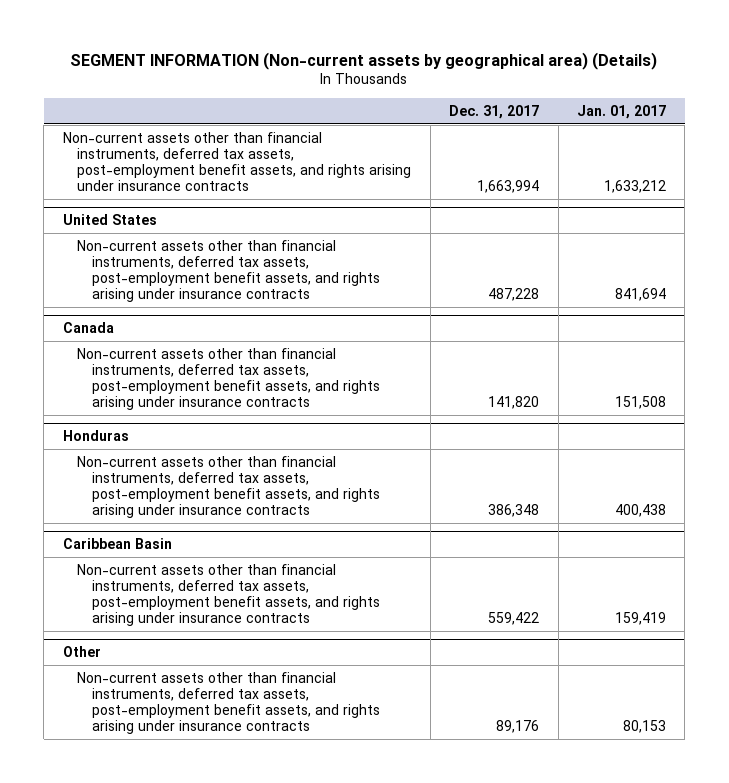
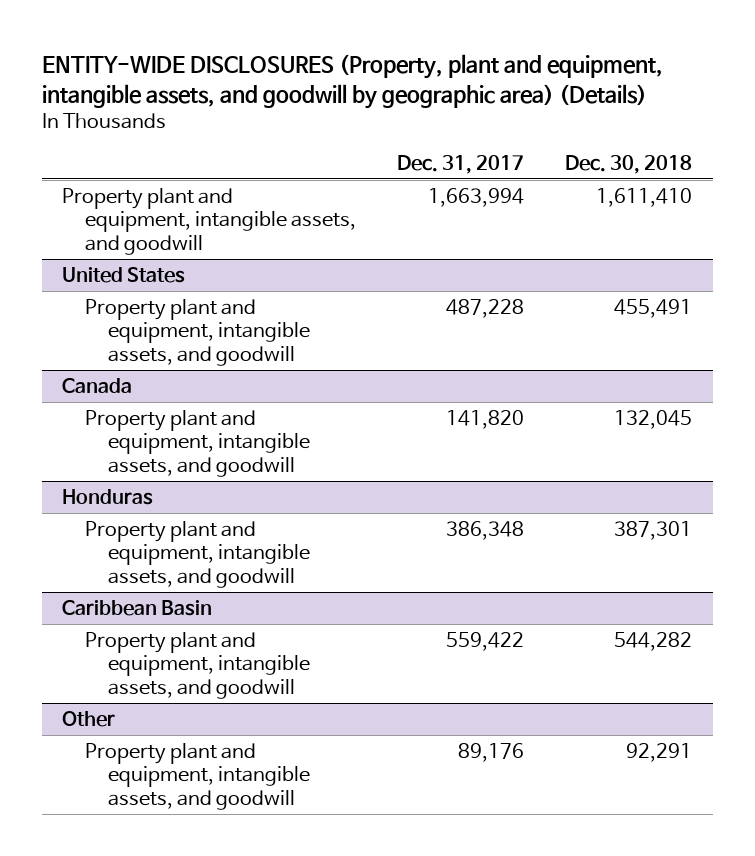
[70,51,658,70] SEGMENT INFORMATION (Non-current assets by geographical area) (Details) -> [41,53,663,109] ENTITY-WIDE DISCLOSURES (Property, plant and equipment, intangible assets, and goodwill by geographic area) (Details)
[577,105,667,120] Jan. 01, 2017 -> none
none -> [565,154,693,174] Dec. 30, 2018
[62,131,412,192] Non-current assets other than financial instruments, deferred tax assets, post-employment benefit assets, and rights arising under insurance contracts -> [62,187,357,255] Property plant and equipment, intangible assets, and goodwill
[77,239,380,303] Non-current assets other than financial instruments, deferred tax assets, post-employment benefit assets, and rights arising under insurance contracts -> [85,298,311,366] Property plant and equipment, intangible assets, and goodwill
[77,347,380,411] Non-current assets other than financial instruments, deferred tax assets, post-employment benefit assets, and rights arising under insurance contracts -> [85,409,311,477] Property plant and equipment, intangible assets, and goodwill
[77,455,380,519] Non-current assets other than financial instruments, deferred tax assets, post-employment benefit assets, and rights arising under insurance contracts -> [85,520,311,588] Property plant and equipment, intangible assets, and goodwill
[77,563,380,627] Non-current assets other than financial instruments, deferred tax assets, post-employment benefit assets, and rights arising under insurance contracts -> [85,631,311,699] Property plant and equipment, intangible assets, and goodwill
[77,671,380,735] Non-current assets other than financial instruments, deferred tax assets, post-employment benefit assets, and rights arising under insurance contracts -> [85,742,311,810] Property plant and equipment, intangible assets, and goodwill

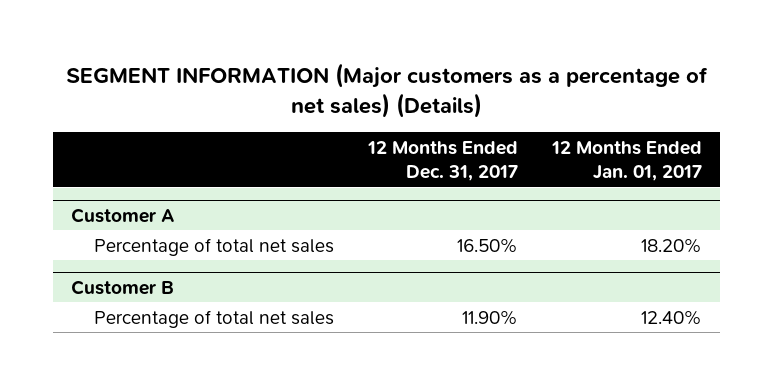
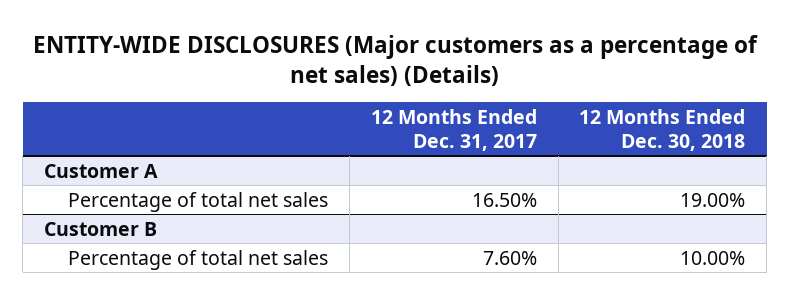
[65,63,708,119] SEGMENT INFORMATION (Major customers as a percentage of net sales) (Details) -> [32,34,758,86] ENTITY-WIDE DISCLOSURES (Major customers as a percentage of net sales) (Details)
[551,140,703,182] 12 Months Ended Jan. 01, 2017 -> none
none -> [579,108,746,151] 12 Months Ended Dec. 30, 2018
[462,309,519,325] 11.90% -> [482,250,537,265] 7.60%

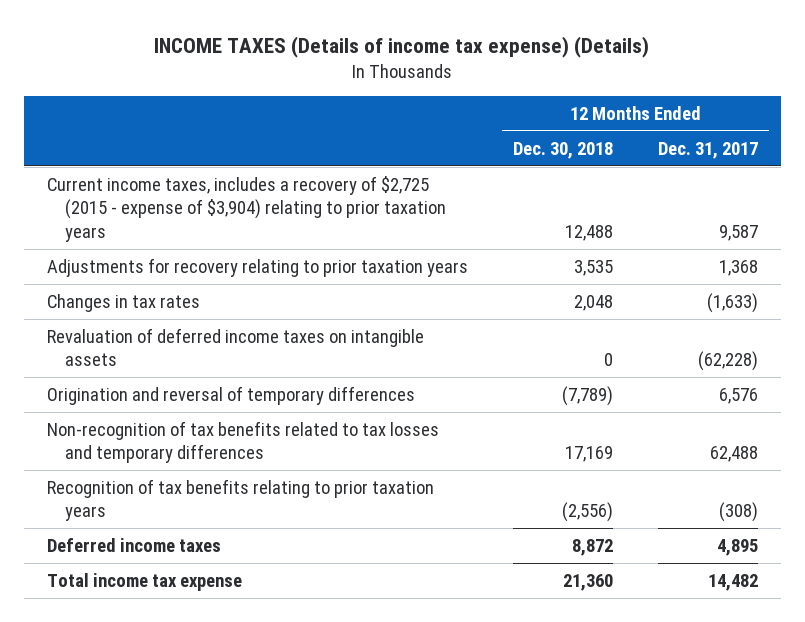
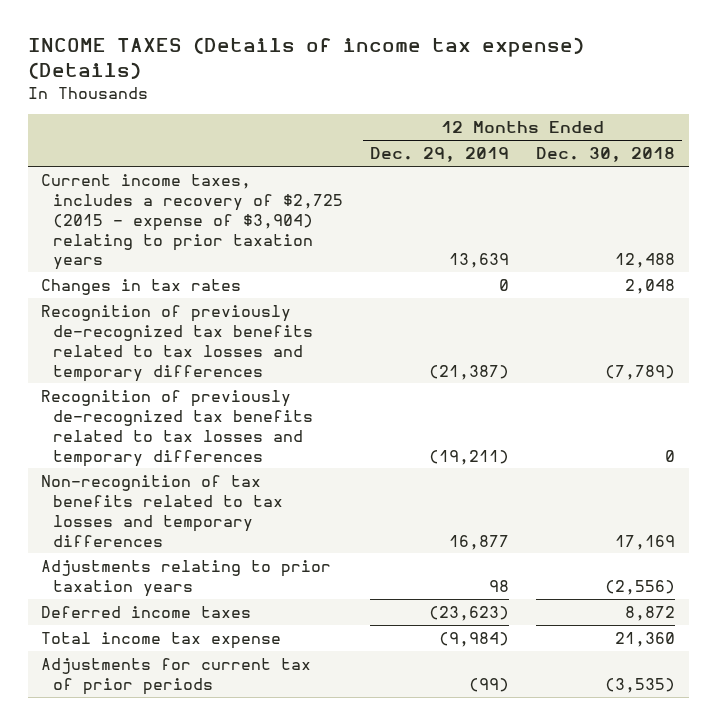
[658,141,759,159] Dec. 31, 2017 -> none
none -> [370,147,510,163] Dec. 29, 2019
[46,257,468,277] Adjustments for recovery relating to prior taxation years -> none
[46,327,424,367] Revaluation of deferred income taxes on intangible assets -> none
[46,385,415,405] Origination and reversal of temporary differences -> [41,304,313,382] Recognition of previously de-recognized tax benefits related to tax losses and temporary differences
none -> [41,389,313,467] Recognition of previously de-recognized tax benefits related to tax losses and temporary differences
[46,478,434,522] Recognition of tax benefits relating to prior taxation years -> [41,559,332,597] Adjustments relating to prior taxation years
none -> [41,657,312,695] Adjustments for current tax of prior periods

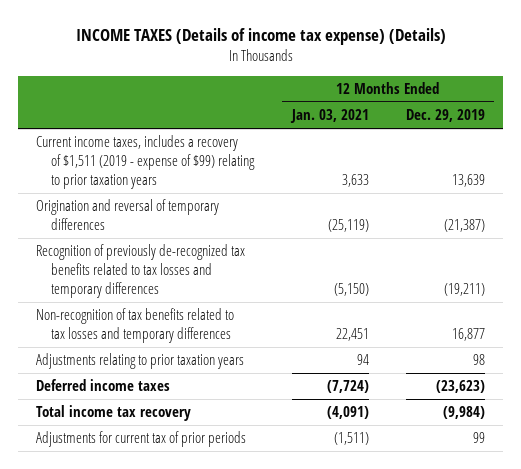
[536,147,676,163] Dec. 30, 2018 -> none
none -> [289,109,369,124] Jan. 03, 2021
[41,278,242,295] Changes in tax rates -> none
[41,173,343,271] Current income taxes, includes a recovery of $2,725 (2015 - expense of $3,904) relating to prior taxation years -> [36,135,256,190] Current income taxes, includes a recovery of $1,511 (2019 - expense of $99) relating to prior taxation years
[41,304,313,382] Recognition of previously de-recognized tax benefits related to tax losses and temporary differences -> [36,199,220,231] Origination and reversal of temporary differences
[41,631,282,649] Total income tax expense -> [36,405,192,422] Total income tax recovery
[469,677,510,692] (99) -> [472,432,485,444] 99

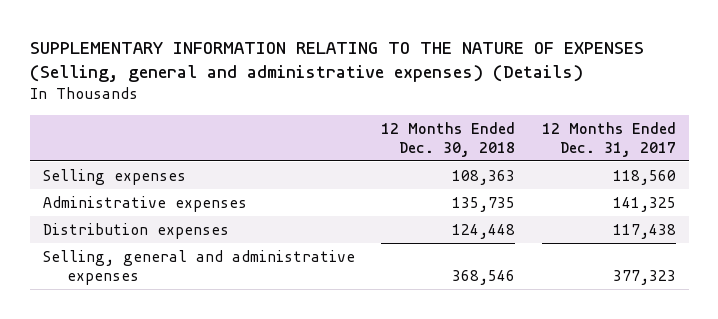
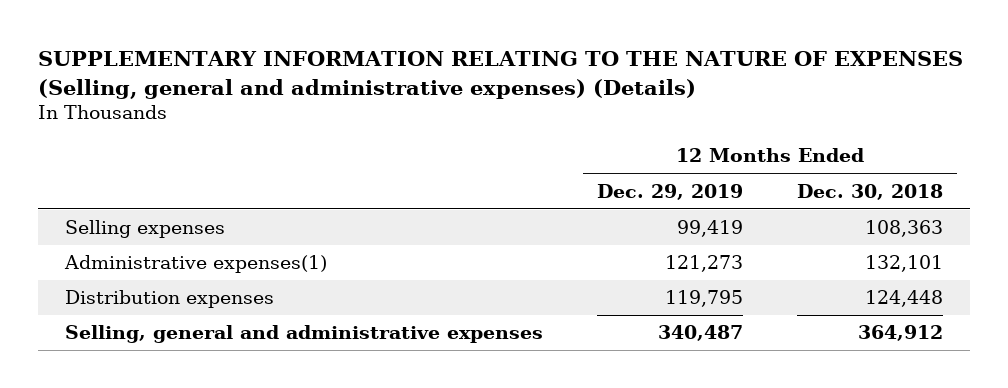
[541,122,676,157] 12 Months Ended Dec. 31, 2017 -> none
none -> [596,183,743,200] Dec. 29, 2019
[42,195,247,212] Administrative expenses -> [63,255,327,274] Administrative expenses(1)
[452,196,516,212] 135,735 -> [865,255,944,273] 132,101
[452,269,516,285] 368,546 -> [858,325,944,342] 364,912

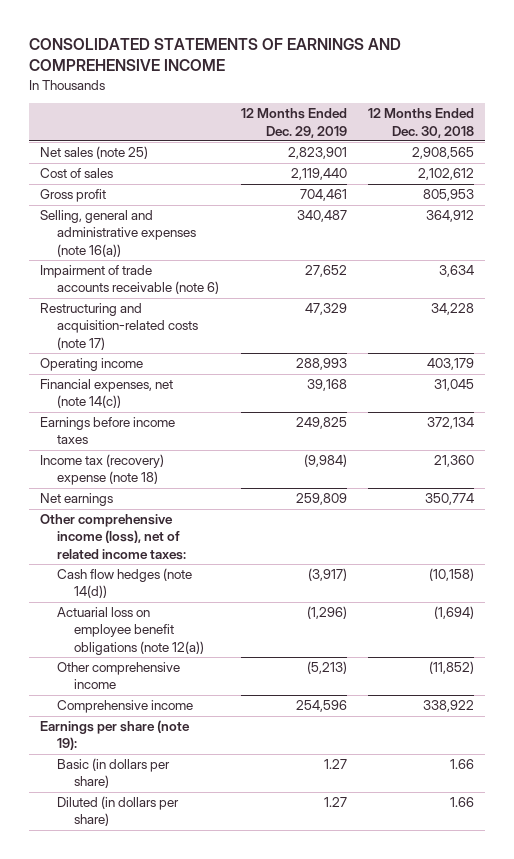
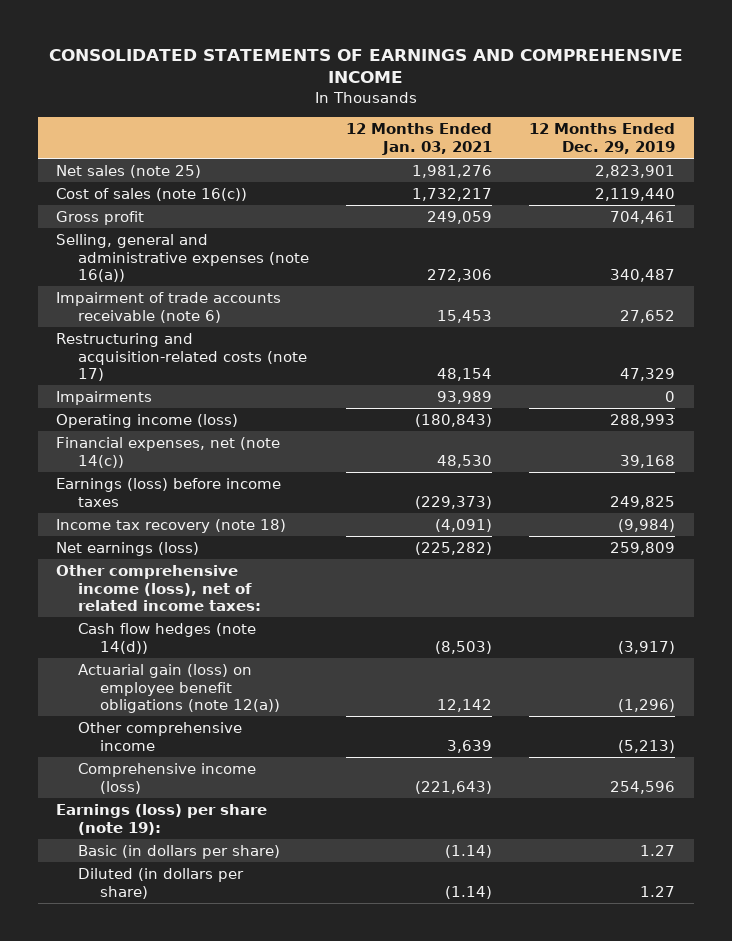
[368,108,475,138] 12 Months Ended Dec. 30, 2018 -> none
none -> [346,123,493,155] 12 Months Ended Jan. 03, 2021
[39,168,113,179] Cost of sales -> [56,187,248,201] Cost of sales (note 16(c))
none -> [56,390,153,405] Impairments
[39,358,143,372] Operating income -> [56,413,239,428] Operating income (loss)
[39,417,175,445] Earnings before income taxes -> [56,477,282,507] Earnings (loss) before income taxes
[39,454,164,486] Income tax (recovery) expense (note 18) -> [56,518,287,533] Income tax recovery (note 18)
[39,493,113,507] Net earnings -> [56,541,200,556] Net earnings (loss)
[57,607,205,655] Actuarial loss on employee benefit obligations (note 12(a)) -> [78,663,281,714] Actuarial gain (loss) on employee benefit obligations (note 12(a))
[57,700,194,714] Comprehensive income -> [78,762,257,794] Comprehensive income (loss)
[39,720,190,751] Earnings per share (note 19): -> [56,803,268,835] Earnings (loss) per share (note 19):

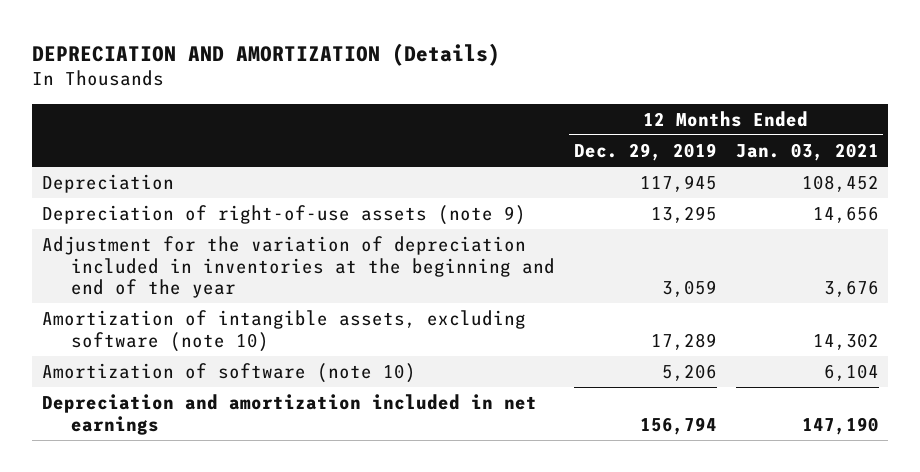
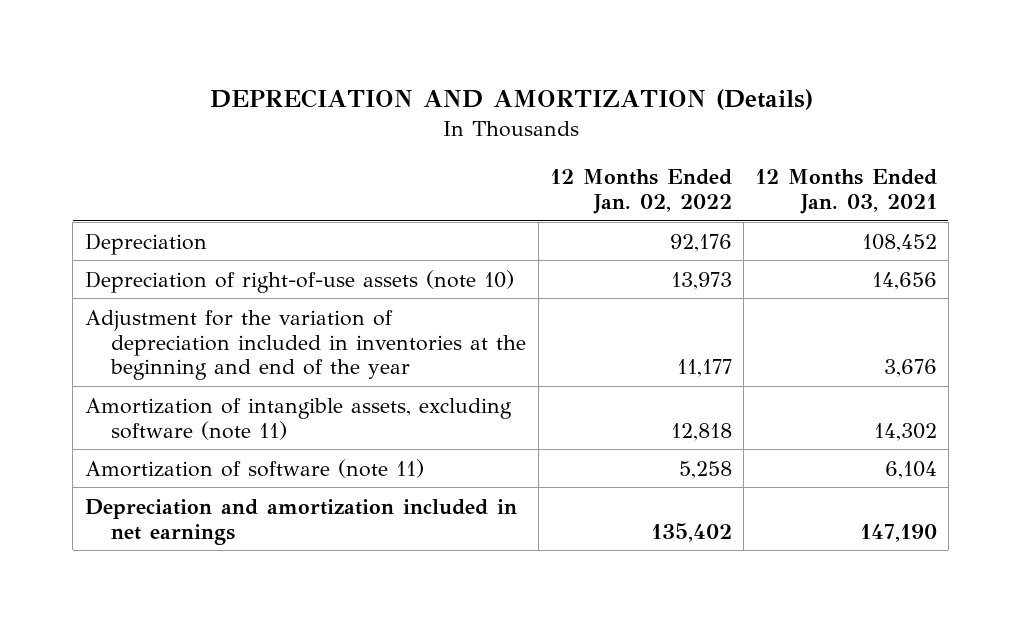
[573,142,717,161] Dec. 29, 2019 -> none
none -> [549,169,732,215] 12 Months Ended Jan. 02, 2022
[41,204,526,225] Depreciation of right-of-use assets (note 9) -> [84,269,514,293] Depreciation of right-of-use assets (note 10)
[41,309,526,352] Amortization of intangible assets, excluding software (note 10) -> [84,397,512,440] Amortization of intangible assets, excluding software (note 11)
[41,362,416,383] Amortization of software (note 10) -> [84,458,424,478] Amortization of software (note 11)

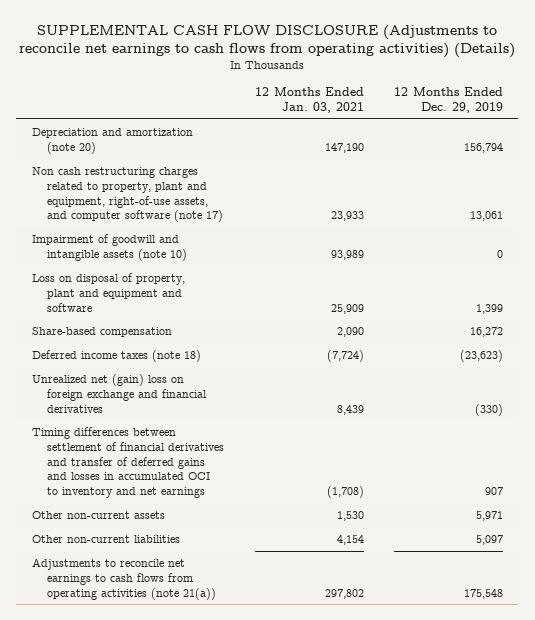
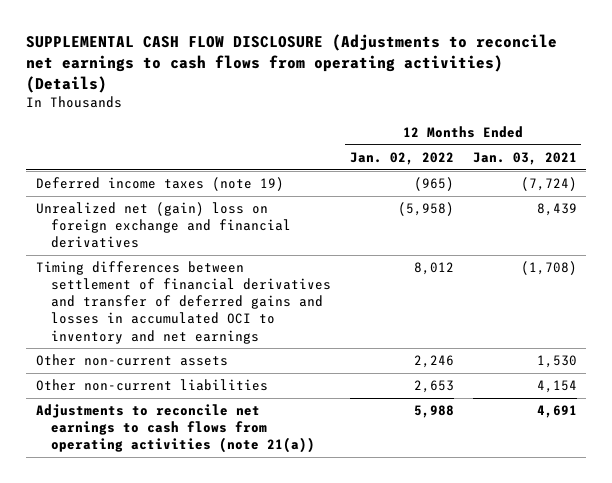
[394,87,504,114] 12 Months Ended Dec. 29, 2019 -> none
none -> [350,152,455,166] Jan. 02, 2022
[31,127,193,154] Depreciation and amortization (note 20) -> none
[31,166,224,223] Non cash restructuring charges related to property, plant and equipment, right-of-use assets, and computer software (note 17) -> none
[31,233,188,261] Impairment of goodwill and intangible assets (note 10) -> none
[31,272,185,312] Loss on disposal of property, plant and equipment and software -> none
[31,326,172,337] Share-based compensation -> none
[31,349,201,362] Deferred income taxes (note 18) -> [35,177,284,192] Deferred income taxes (note 19)
[324,588,364,599] 297,802 -> [536,405,577,419] 4,691

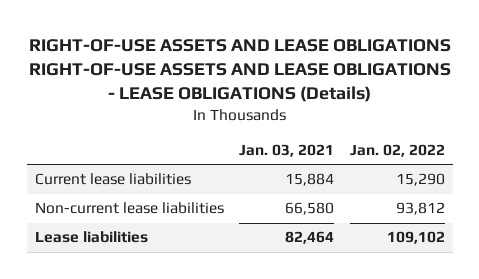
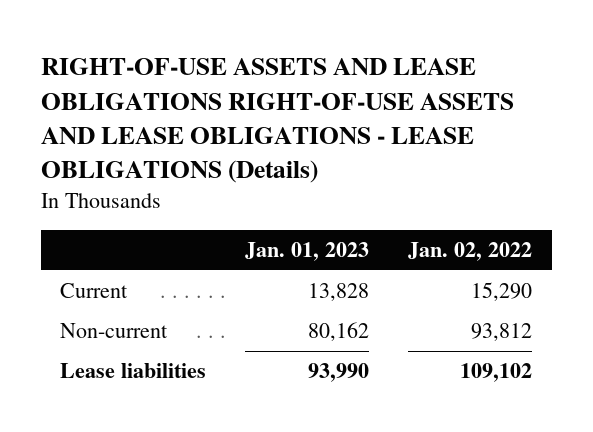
[239,143,335,157] Jan. 03, 2021 -> none
none -> [245,242,370,262] Jan. 01, 2023
[34,173,191,186] Current lease liabilities -> [60,283,129,299] Current
[34,202,224,215] Non-current lease liabilities -> [60,323,169,339] Non-current

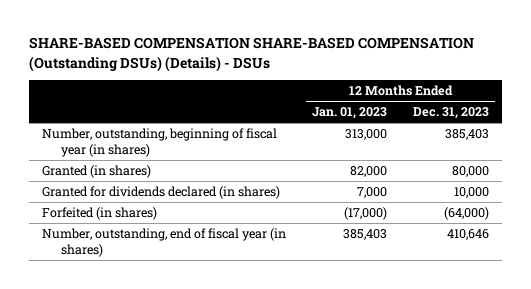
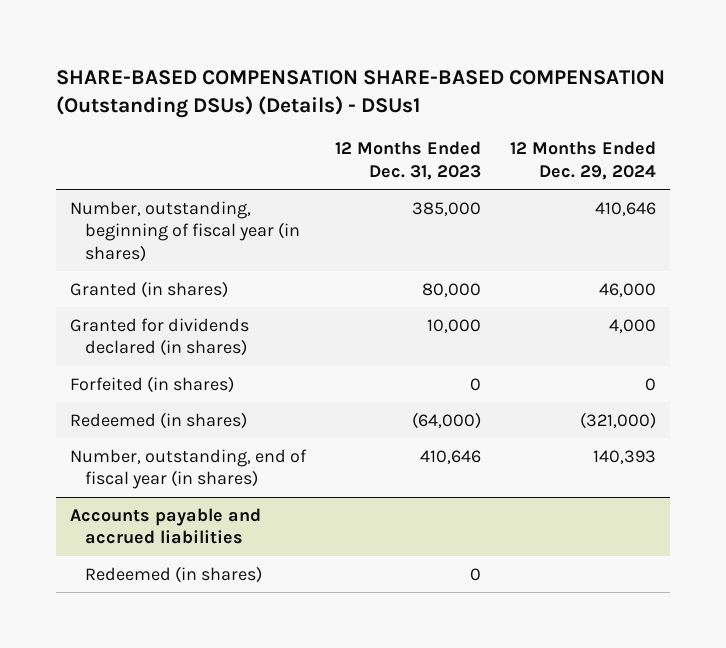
[29,37,475,72] SHARE-BASED COMPENSATION SHARE-BASED COMPENSATION (Outstanding DSUs) (Details) - DSUs -> [55,70,665,119] SHARE-BASED COMPENSATION SHARE-BASED COMPENSATION (Outstanding DSUs) (Details) - DSUs1
[312,107,388,120] Jan. 01, 2023 -> none
none -> [509,141,656,180] 12 Months Ended Dec. 29, 2024
[444,128,489,140] 385,403 -> [411,201,481,216] 385,000
[443,206,489,220] (64,000) -> [469,377,481,391] 0
none -> [70,411,248,429] Redeemed (in shares)
none -> [70,507,262,545] Accounts payable and accrued liabilities
none -> [85,565,263,583] Redeemed (in shares)

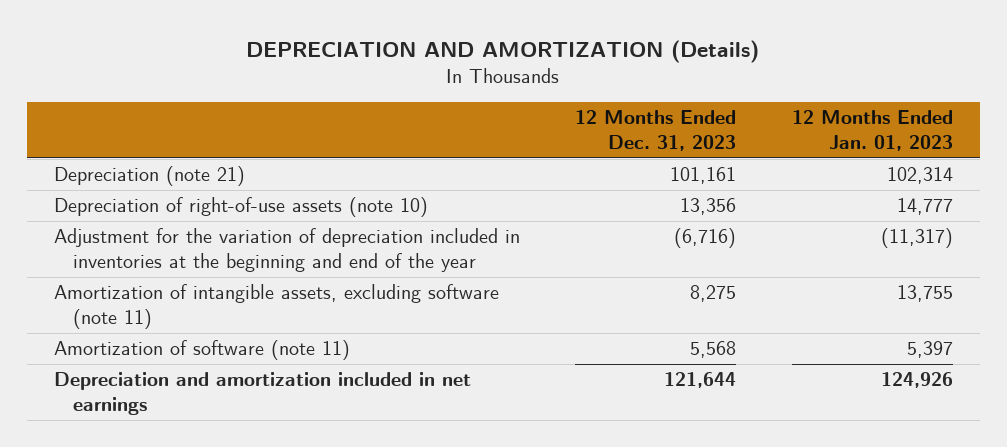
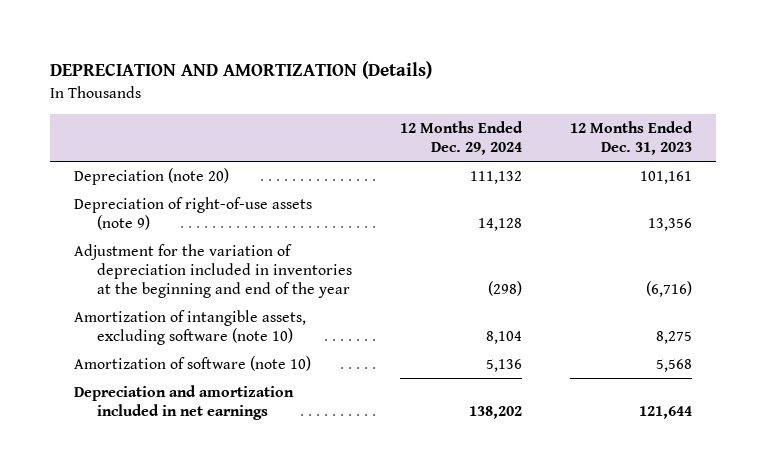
[791,110,953,151] 12 Months Ended Jan. 01, 2023 -> none
none -> [400,121,524,155] 12 Months Ended Dec. 29, 2024
[54,166,246,187] Depreciation (note 21) -> [74,168,230,186] Depreciation (note 20)
[54,197,429,218] Depreciation of right-of-use assets (note 10) -> [74,197,313,231] Depreciation of right-of-use assets (note 9)
[54,284,500,329] Amortization of intangible assets, excluding software (note 11) -> [74,310,307,346] Amortization of intangible assets, excluding software (note 10)
[54,340,351,361] Amortization of software (note 11) -> [74,356,312,372] Amortization of software (note 10)

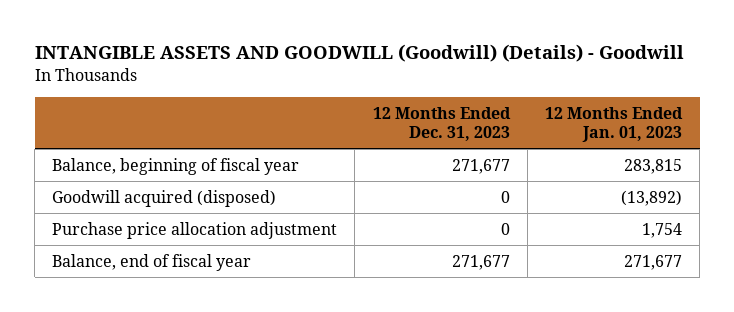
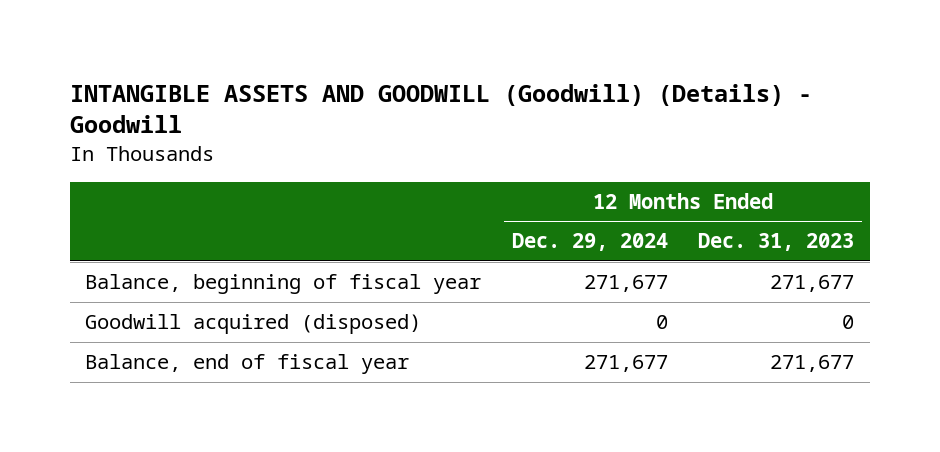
[545,106,684,143] 12 Months Ended Jan. 01, 2023 -> none
none -> [511,233,668,252] Dec. 29, 2024
[52,221,338,239] Purchase price allocation adjustment -> none

